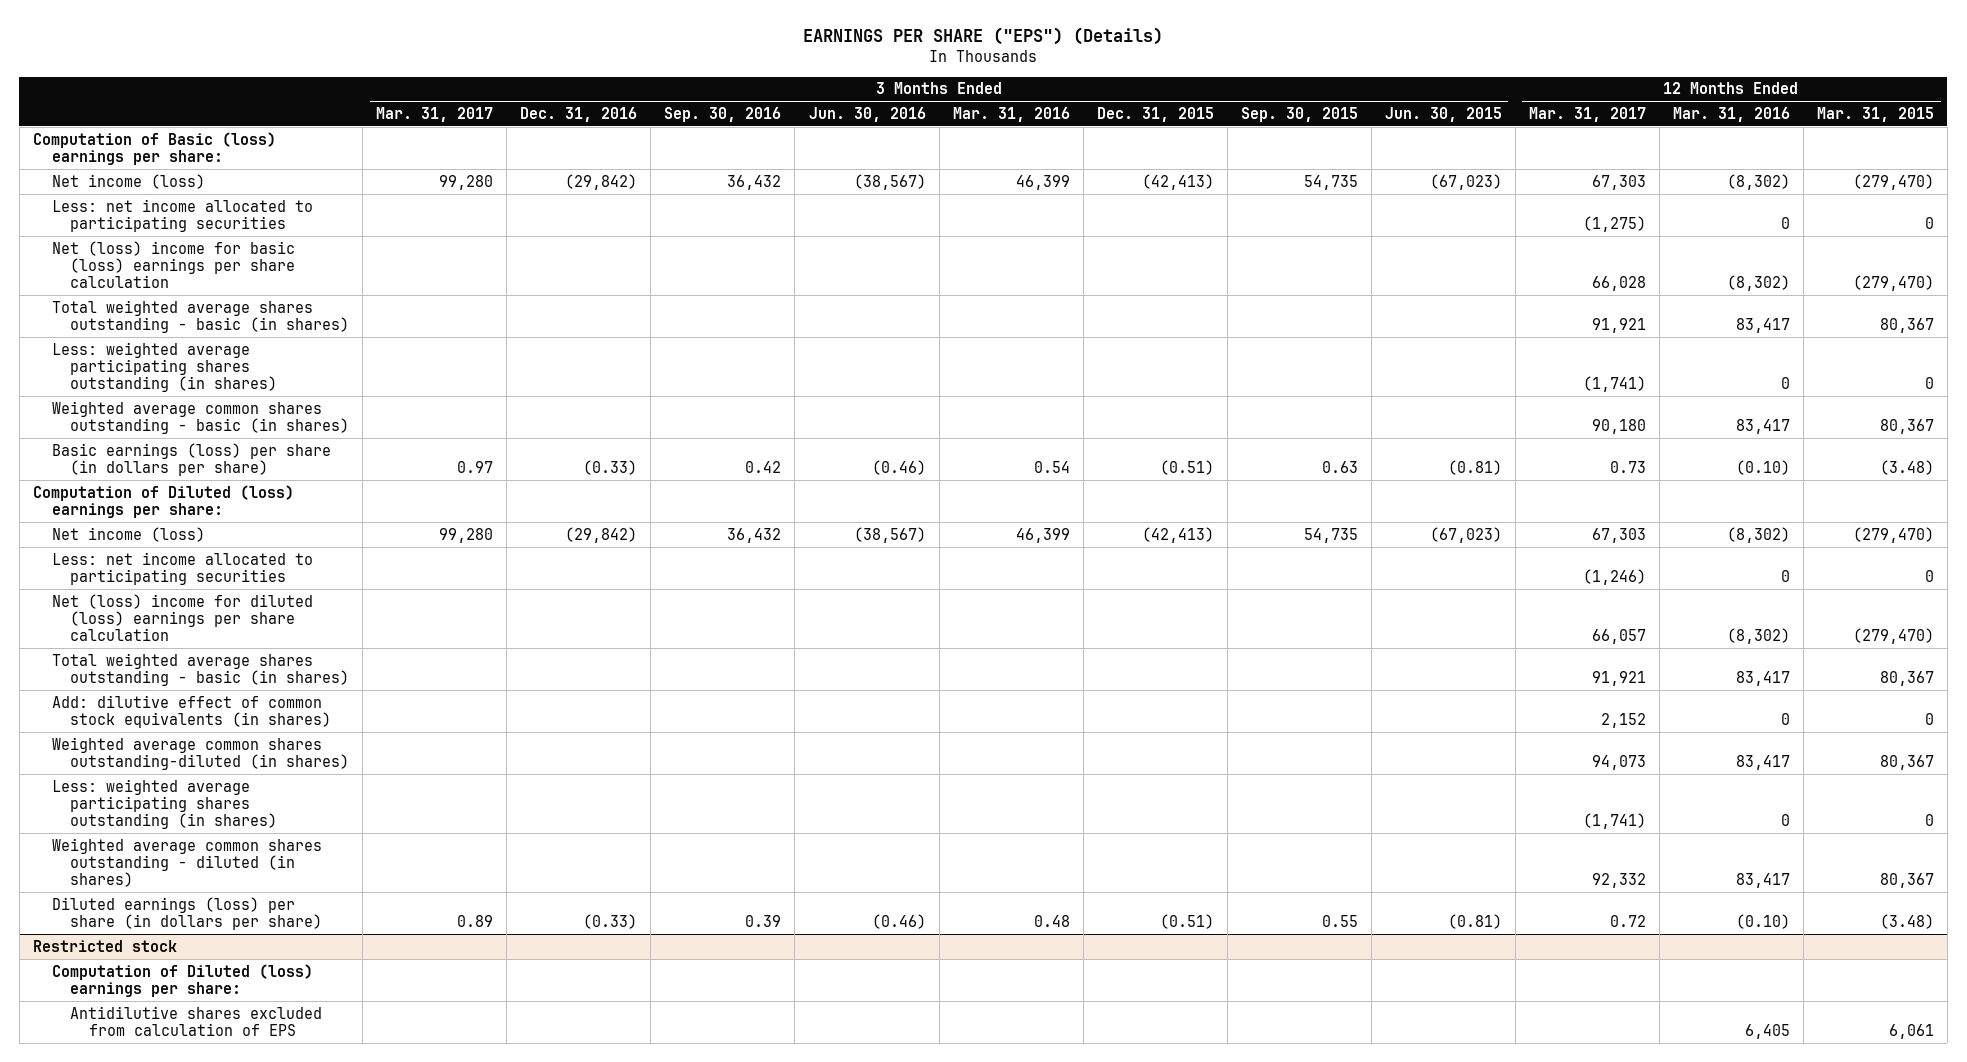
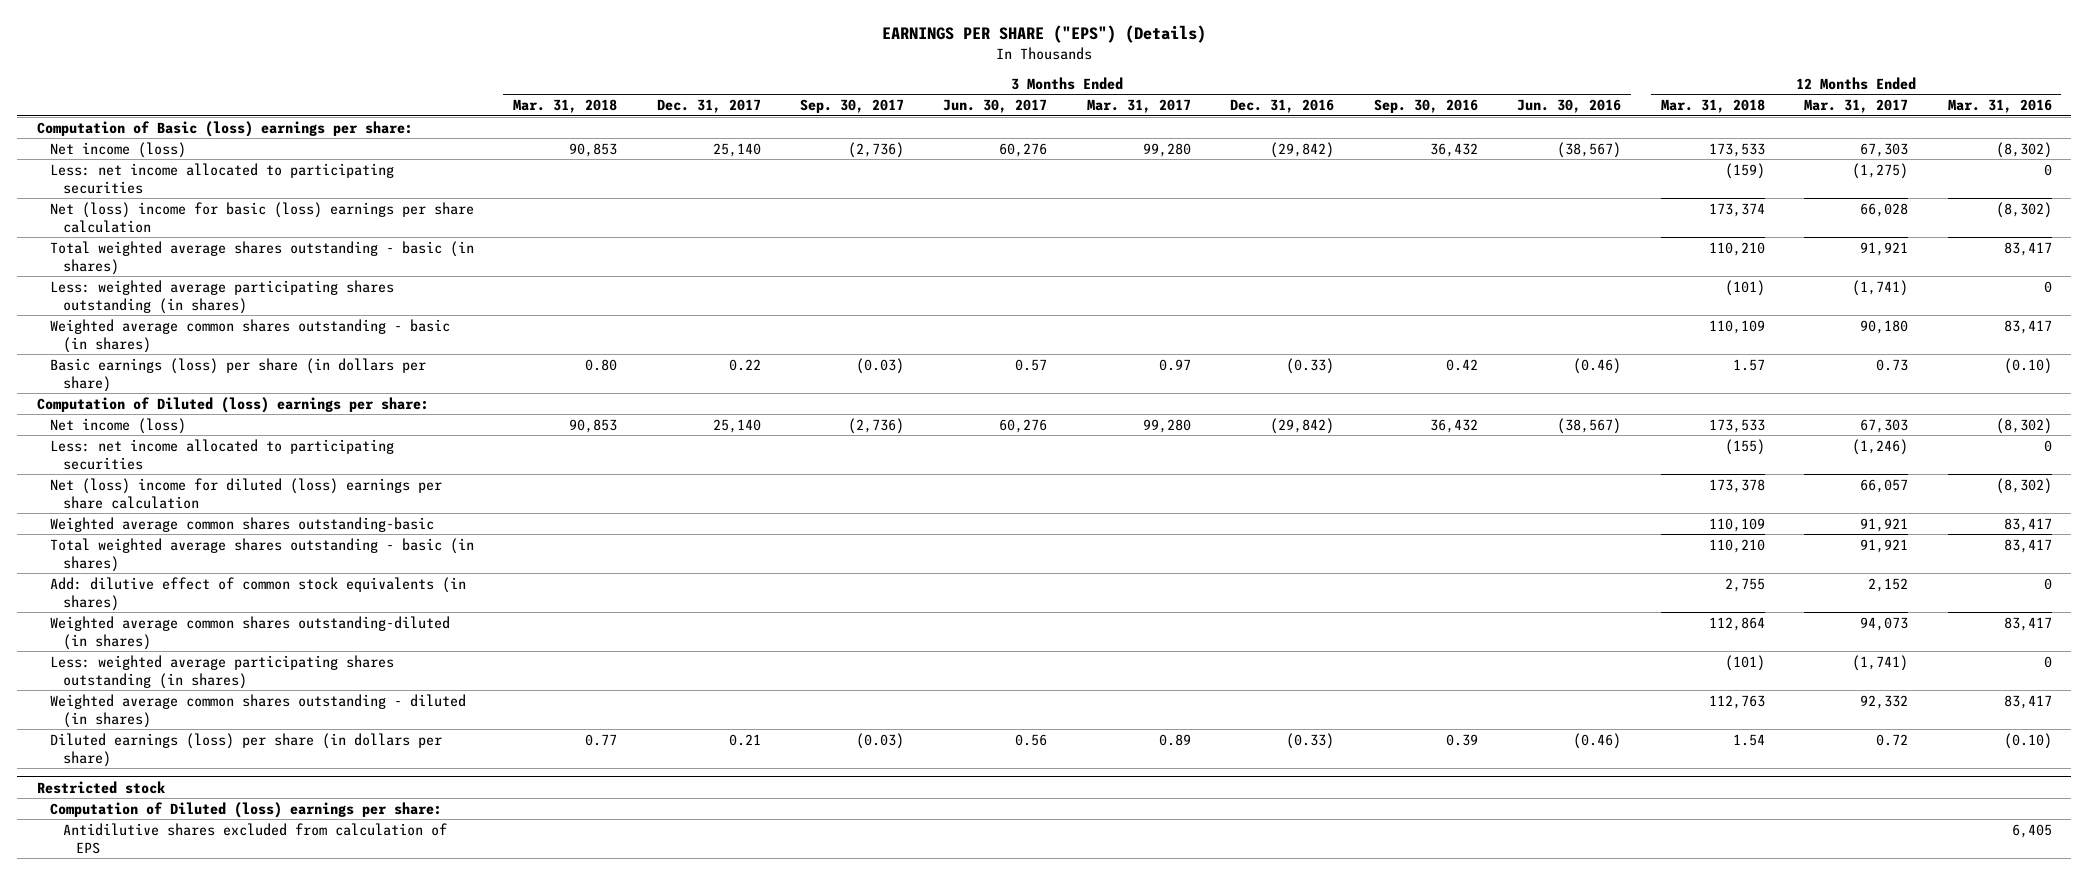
[952,106,1070,122] Mar. 31, 2016 -> none
[1096,106,1214,122] Dec. 31, 2015 -> none
[1240,106,1358,122] Sep. 30, 2015 -> none
[1384,106,1502,122] Jun. 30, 2015 -> none
[1816,106,1934,122] Mar. 31, 2015 -> none
none -> [513,99,618,114] Mar. 31, 2018
none -> [656,99,761,114] Dec. 31, 2017
none -> [800,99,905,114] Sep. 30, 2017
none -> [943,99,1048,114] Jun. 30, 2017
none -> [1660,99,1765,114] Mar. 31, 2018
none -> [49,516,434,532] Weighted average common shares outstanding-basic

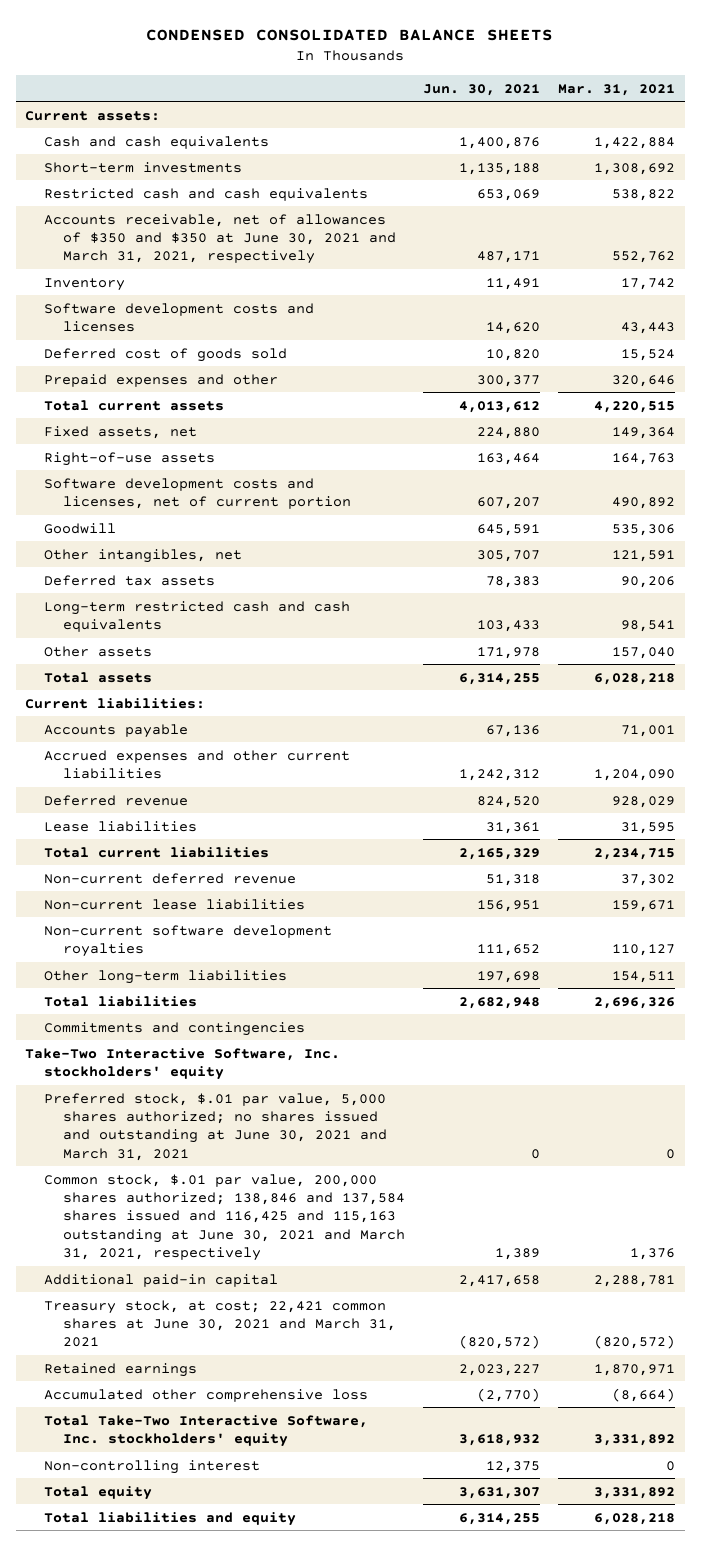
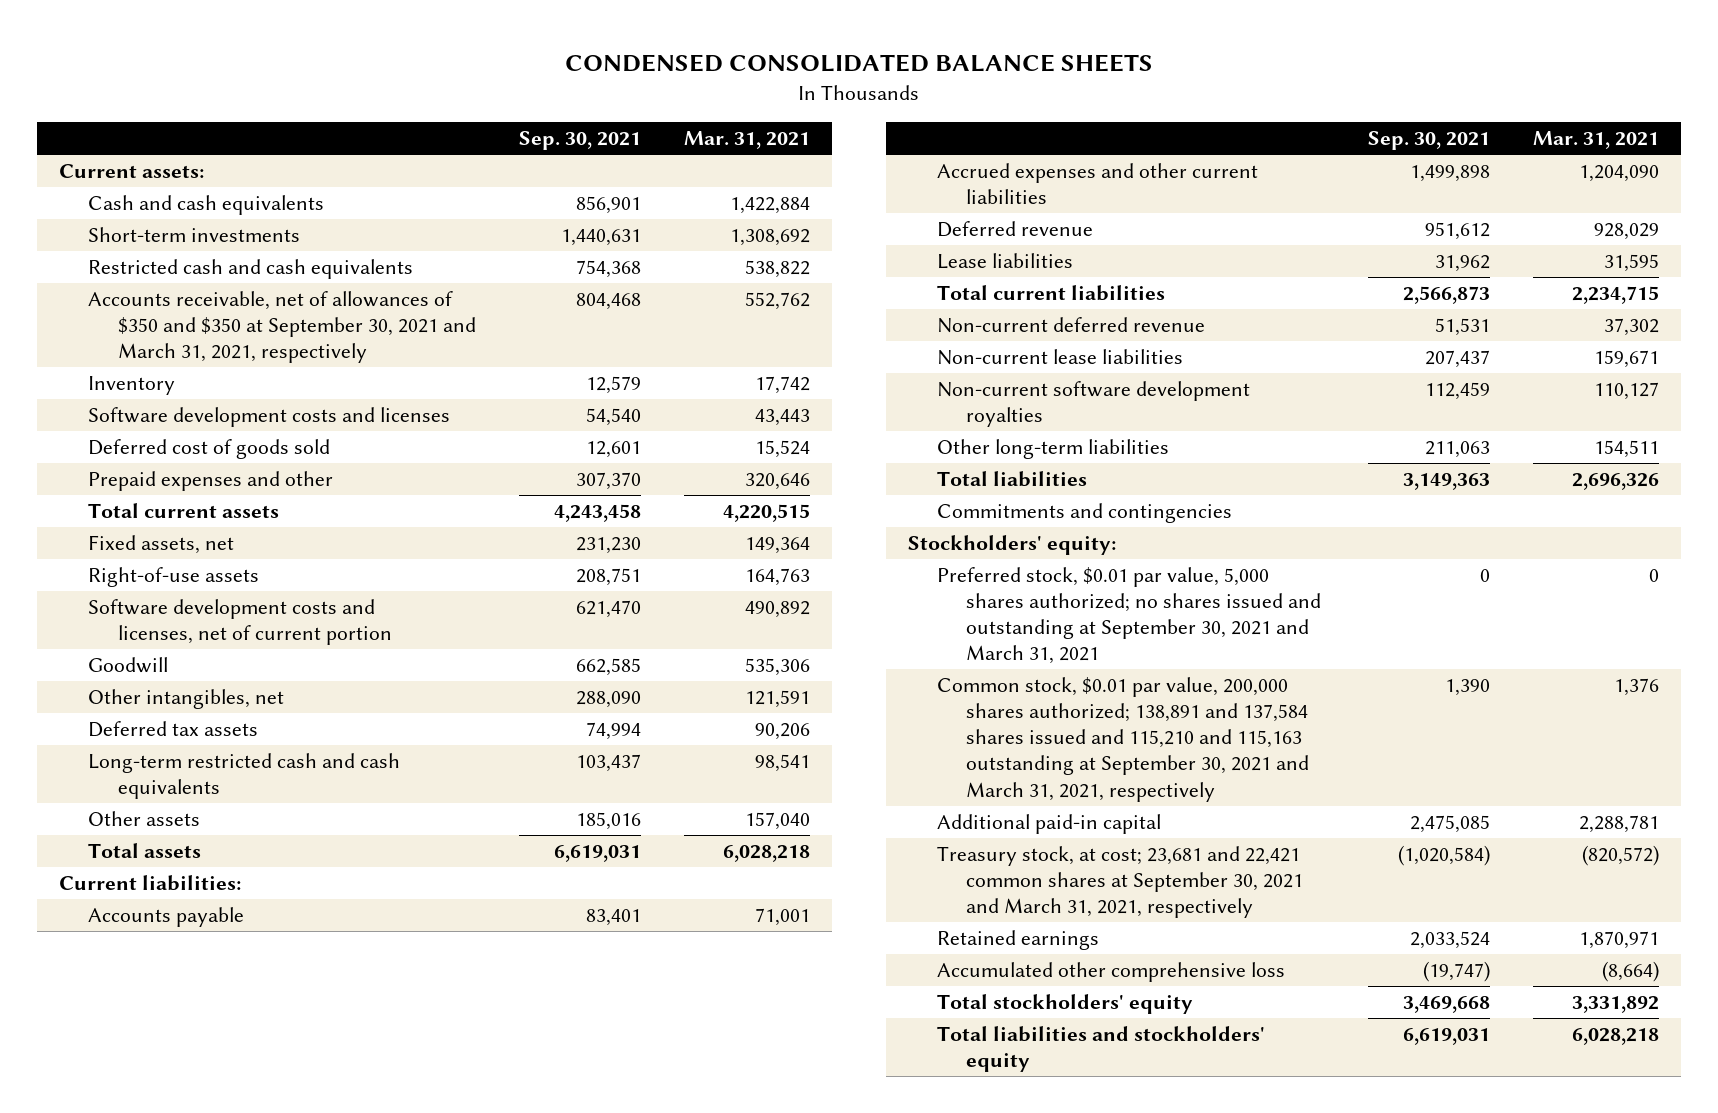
[422,83,540,96] Jun. 30, 2021 -> none
none -> [518,131,641,151] Sep. 30, 2021
[43,213,396,265] Accounts receivable, net of allowances of $350 and $350 at June 30, 2021 and March 31, 2021, respectively -> [88,291,476,364] Accounts receivable, net of allowances of $350 and $350 at September 30, 2021 and March 31, 2021, respectively
[25,1047,341,1080] Take-Two Interactive Software, Inc. stockholders' equity -> none
none -> [907,535,1116,556] Stockholders' equity:
[43,1092,387,1161] Preferred stock, $.01 par value, 5,000 shares authorized; no shares issued and outstanding at June 30, 2021 and March 31, 2021 -> [937,567,1322,665] Preferred stock, $0.01 par value, 5,000 shares authorized; no shares issued and outstanding at September 30, 2021 and March 31, 2021
[43,1173,405,1262] Common stock, $.01 par value, 200,000 shares authorized; 138,846 and 137,584 shares issued and 116,425 and 115,163 outstanding at June 30, 2021 and March 31, 2021, respectively -> [937,677,1310,802] Common stock, $0.01 par value, 200,000 shares authorized; 138,891 and 137,584 shares issued and 115,210 and 115,163 outstanding at September 30, 2021 and March 31, 2021, respectively
[43,1299,396,1348] Treasury stock, at cost; 22,421 common shares at June 30, 2021 and March 31, 2021 -> [937,846,1304,919] Treasury stock, at cost; 23,681 and 22,421 common shares at September 30, 2021 and March 31, 2021, respectively
[43,1459,260,1474] Non-controlling interest -> none
[43,1485,152,1500] Total equity -> none
[43,1414,368,1447] Total Take-Two Interactive Software, Inc. stockholders' equity -> [937,994,1194,1015] Total stockholders' equity
[43,1511,296,1526] Total liabilities and equity -> [937,1026,1266,1073] Total liabilities and stockholders' equity

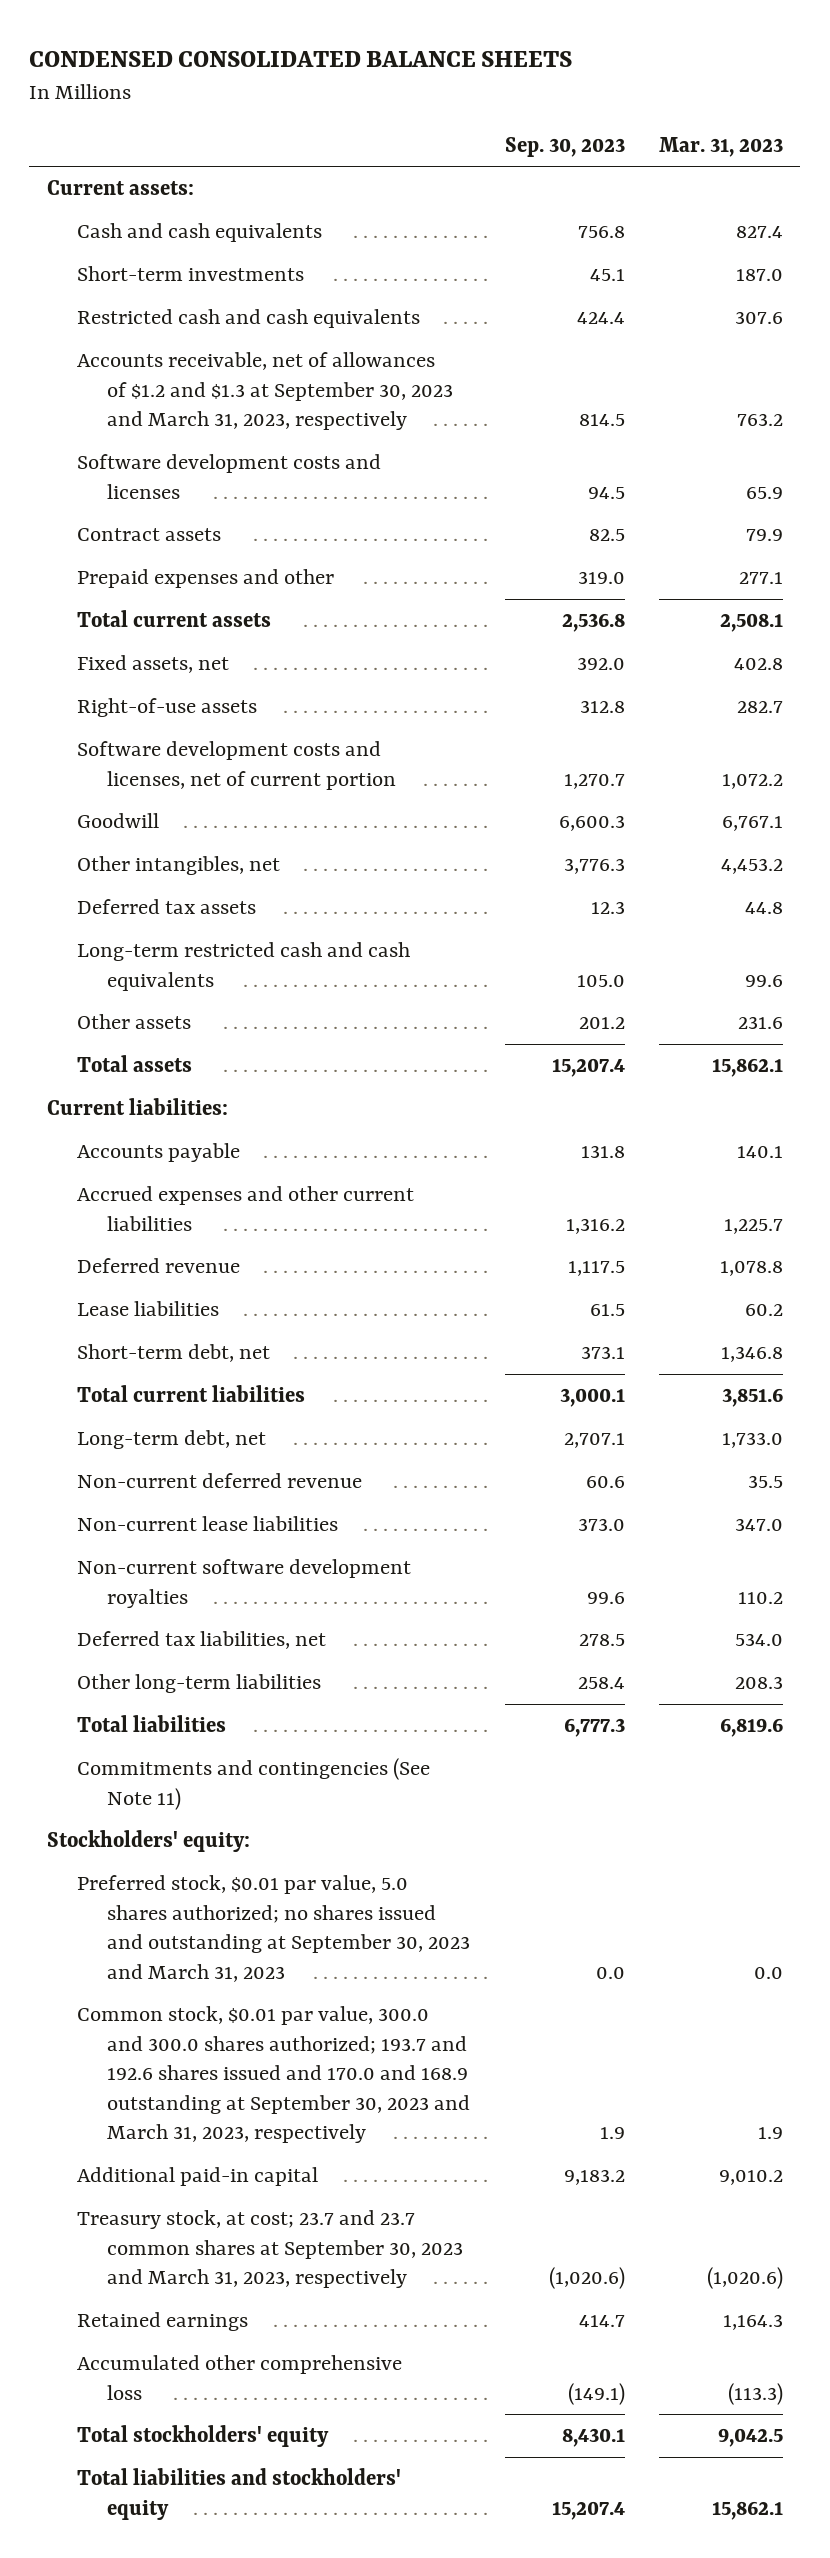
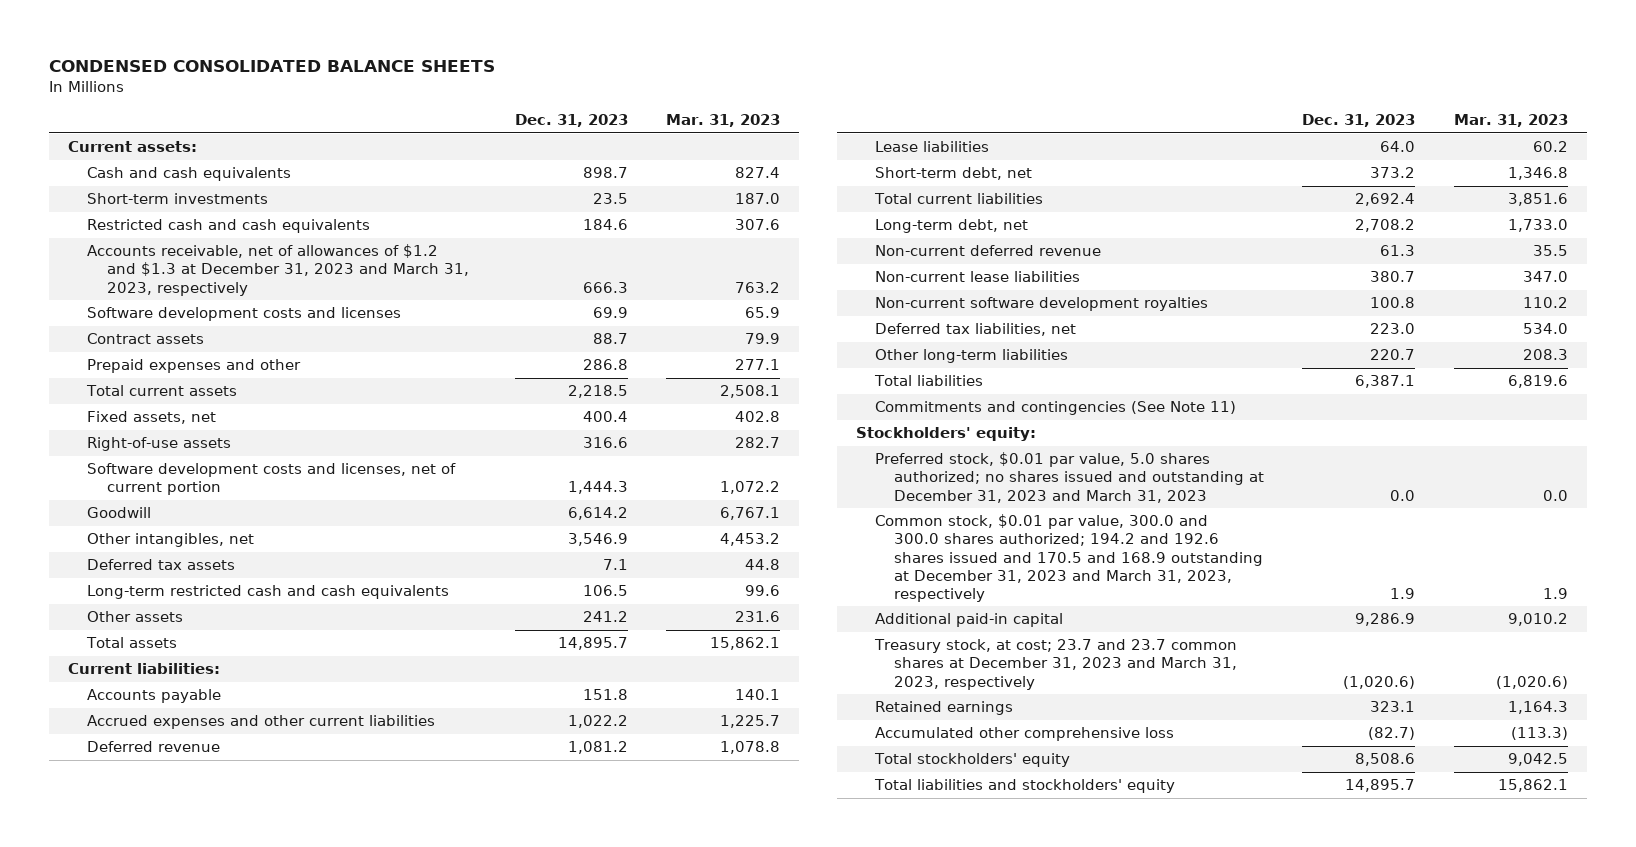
[504,136,625,157] Sep. 30, 2023 -> none
none -> [514,114,628,128] Dec. 31, 2023
[76,352,454,431] Accounts receivable, net of allowances of $1.2 and $1.3 at September 30, 2023 and March 31, 2023, respectively -> [87,244,469,296] Accounts receivable, net of allowances of $1.2 and $1.3 at December 31, 2023 and March 31, 2023, respectively
[76,1875,471,1982] Preferred stock, $0.01 par value, 5.0 shares authorized; no shares issued and outstanding at September 30, 2023 and March 31, 2023 -> [874,452,1265,503] Preferred stock, $0.01 par value, 5.0 shares authorized; no shares issued and outstanding at December 31, 2023 and March 31, 2023
[76,2006,471,2144] Common stock, $0.01 par value, 300.0 and 300.0 shares authorized; 193.7 and 192.6 shares issued and 170.0 and 168.9 outstanding at September 30, 2023 and March 31, 2023, respectively -> [874,514,1264,602] Common stock, $0.01 par value, 300.0 and 300.0 shares authorized; 194.2 and 192.6 shares issued and 170.5 and 168.9 outstanding at December 31, 2023 and March 31, 2023, respectively
[76,2210,464,2289] Treasury stock, at cost; 23.7 and 23.7 common shares at September 30, 2023 and March 31, 2023, respectively -> [873,639,1238,690] Treasury stock, at cost; 23.7 and 23.7 common shares at December 31, 2023 and March 31, 2023, respectively

